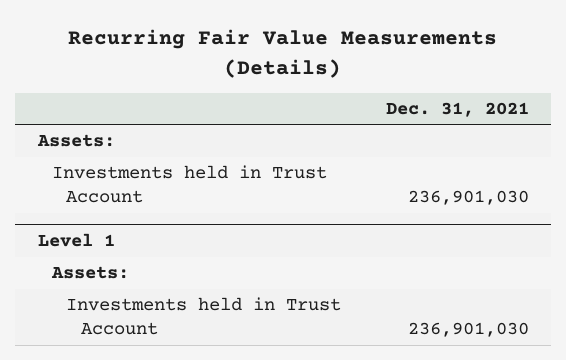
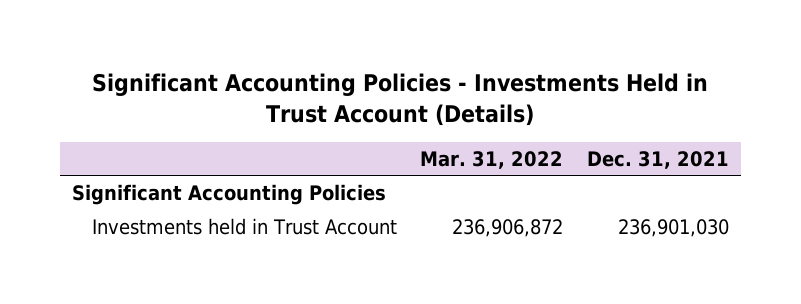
[68,29,498,78] Recurring Fair Value Measurements (Details) -> [92,72,709,126] Significant Accounting Policies - Investments Held in Trust Account (Details)
none -> [420,150,564,169] Mar. 31, 2022
[36,134,115,148] Assets: -> none
[51,165,327,204] Investments held in Trust Account -> none
[37,233,115,248] Level 1 -> none
[50,266,129,280] Assets: -> none
none -> [71,184,386,206] Significant Accounting Policies

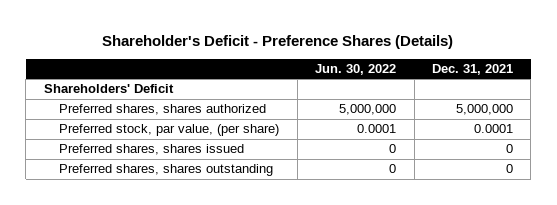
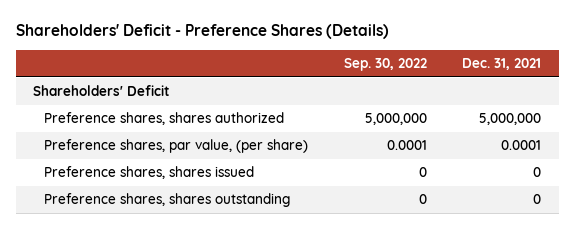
[102,34,454,49] Shareholder's Deficit - Preference Shares (Details) -> [15,24,389,40] Shareholders' Deficit - Preference Shares (Details)
[315,63,397,75] Jun. 30, 2022 -> none
none -> [343,58,427,72] Sep. 30, 2022
[59,104,267,116] Preferred shares, shares authorized -> [44,112,285,126] Preference shares, shares authorized
[59,124,280,137] Preferred stock, par value, (per share) -> [44,139,309,154] Preference shares, par value, (per share)
[59,144,245,156] Preferred shares, shares issued -> [44,166,255,180] Preference shares, shares issued
[59,164,274,177] Preferred shares, shares outstanding -> [44,193,291,208] Preference shares, shares outstanding

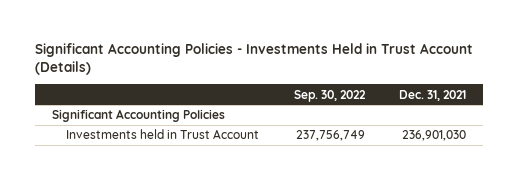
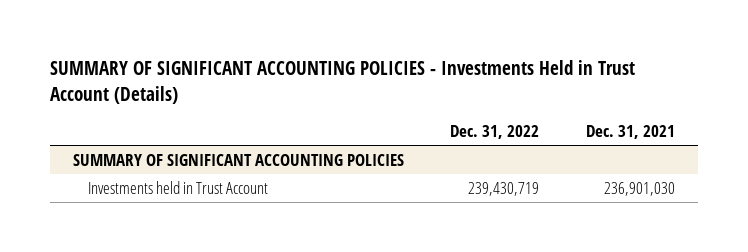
[35,42,474,76] Significant Accounting Policies - Investments Held in Trust Account (Details) -> [49,60,635,104] SUMMARY OF SIGNIFICANT ACCOUNTING POLICIES - Investments Held in Trust Account (Details)
[293,89,366,102] Sep. 30, 2022 -> none
none -> [450,125,540,140] Dec. 31, 2022
[52,109,226,123] Significant Accounting Policies -> [73,153,405,166] SUMMARY OF SIGNIFICANT ACCOUNTING POLICIES

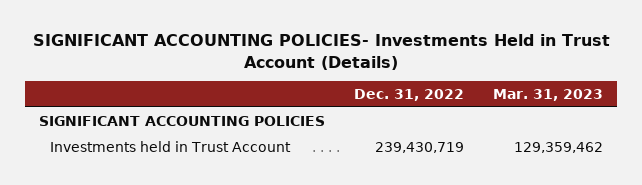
[49,60,635,104] SUMMARY OF SIGNIFICANT ACCOUNTING POLICIES - Investments Held in Trust Account (Details) -> [32,34,610,70] SIGNIFICANT ACCOUNTING POLICIES- Investments Held in Trust Account (Details)
[585,125,675,140] Dec. 31, 2021 -> none
none -> [492,89,603,102] Mar. 31, 2023
[73,153,405,166] SUMMARY OF SIGNIFICANT ACCOUNTING POLICIES -> [39,115,326,126] SIGNIFICANT ACCOUNTING POLICIES

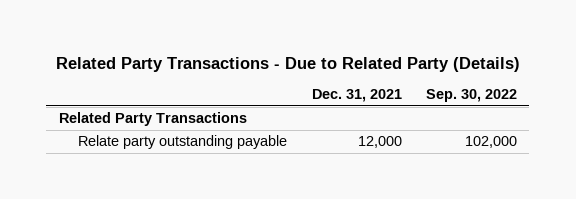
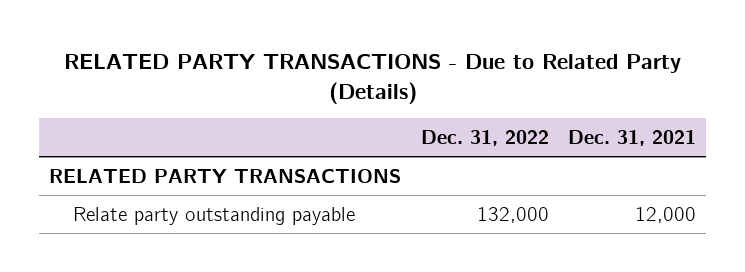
[55,56,520,72] Related Party Transactions - Due to Related Party (Details) -> [63,53,681,104] RELATED PARTY TRANSACTIONS - Due to Related Party (Details)
[426,89,518,103] Sep. 30, 2022 -> none
none -> [420,129,549,146] Dec. 31, 2022
[58,112,247,127] Related Party Transactions -> [48,168,401,183] RELATED PARTY TRANSACTIONS

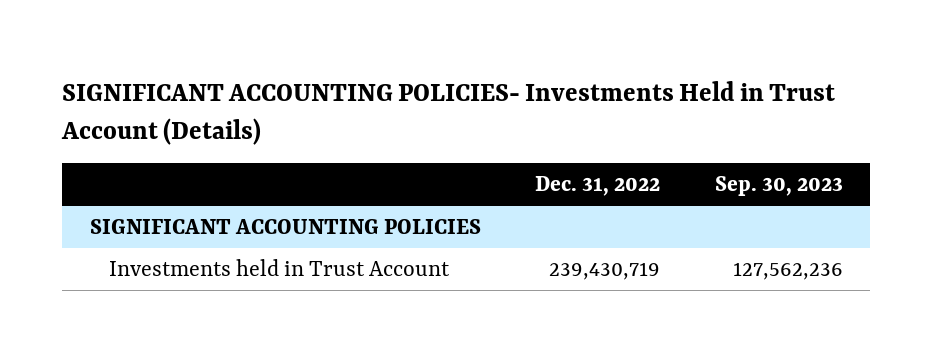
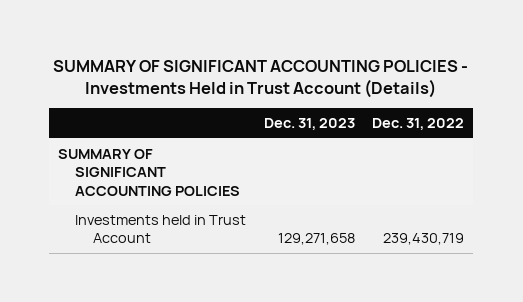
[61,80,836,145] SIGNIFICANT ACCOUNTING POLICIES- Investments Held in Trust Account (Details) -> [53,59,469,98] SUMMARY OF SIGNIFICANT ACCOUNTING POLICIES - Investments Held in Trust Account (Details)
[714,176,843,197] Sep. 30, 2023 -> none
none -> [263,118,355,131] Dec. 31, 2023
[89,218,481,234] SIGNIFICANT ACCOUNTING POLICIES -> [58,149,241,196] SUMMARY OF SIGNIFICANT ACCOUNTING POLICIES

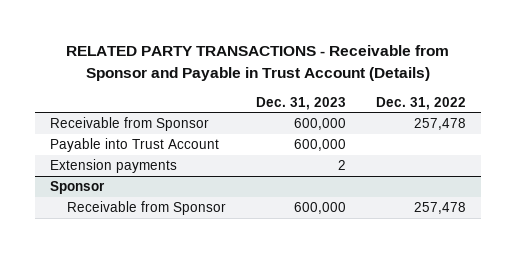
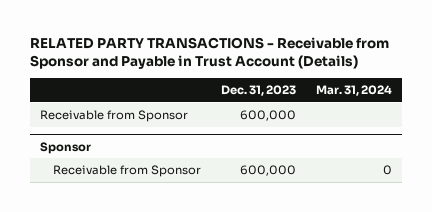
[376,96,467,110] Dec. 31, 2022 -> none
none -> [315,85,392,97] Mar. 31, 2024
[50,138,220,153] Payable into Trust Account -> none
[50,159,178,174] Extension payments -> none

